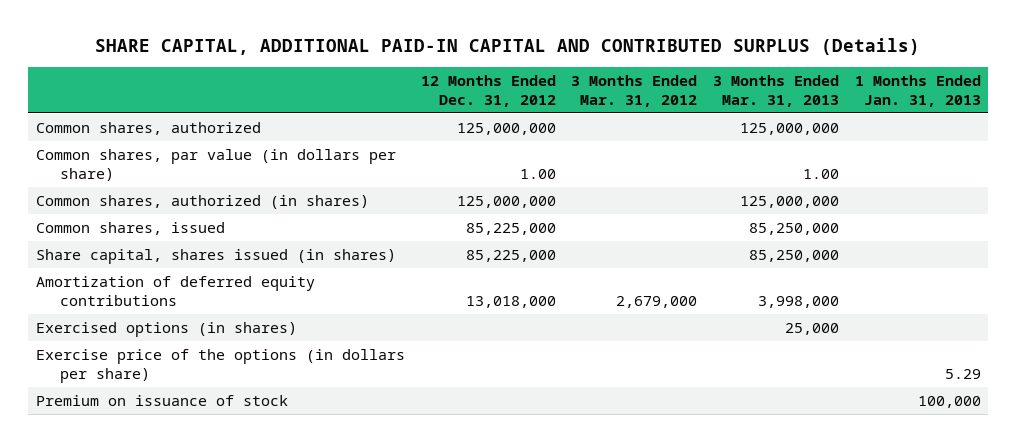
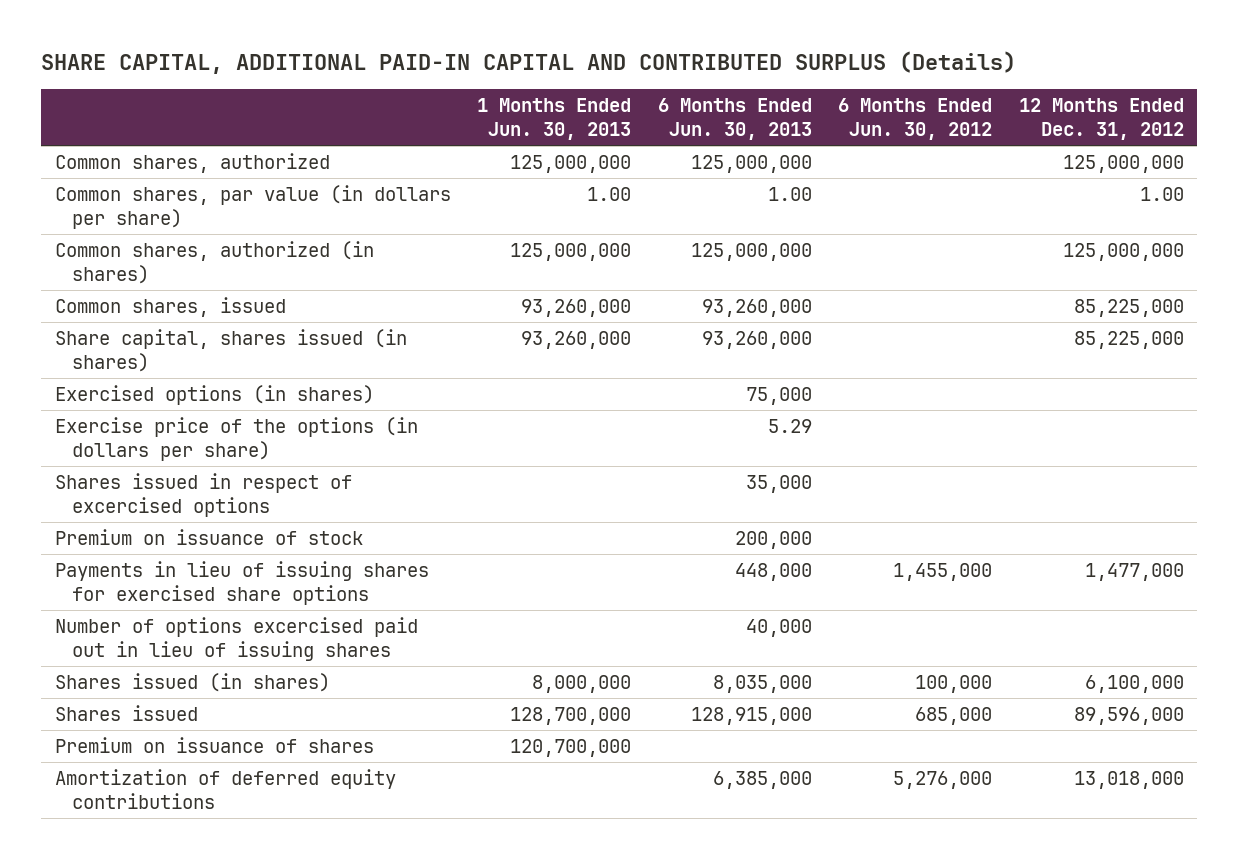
[571,75,698,107] 3 Months Ended Mar. 31, 2012 -> none
[712,75,839,107] 3 Months Ended Mar. 31, 2013 -> none
[854,75,981,107] 1 Months Ended Jan. 31, 2013 -> none
none -> [477,98,632,140] 1 Months Ended Jun. 30, 2013
none -> [657,98,812,140] 6 Months Ended Jun. 30, 2013
none -> [838,98,993,140] 6 Months Ended Jun. 30, 2012
none -> [54,473,352,517] Shares issued in respect of excercised options
none -> [54,561,429,605] Payments in lieu of issuing shares for exercised share options
none -> [54,617,418,661] Number of options excercised paid out in lieu of issuing shares
none -> [54,673,330,693] Shares issued (in shares)
none -> [54,705,198,722] Shares issued
none -> [54,737,374,754] Premium on issuance of shares
[35,276,315,306] Amortization of deferred equity contributions -> [54,769,396,809] Amortization of deferred equity contributions

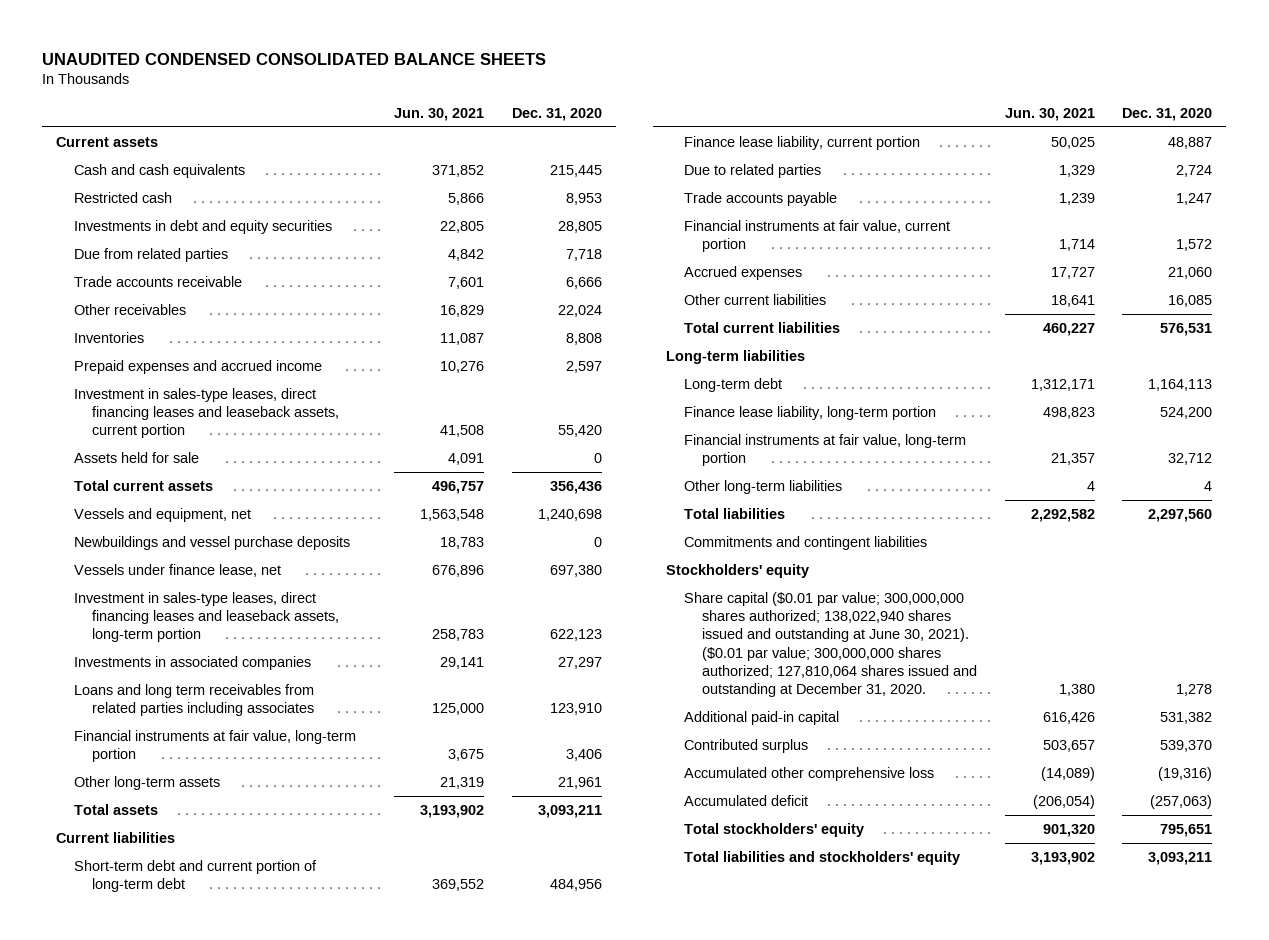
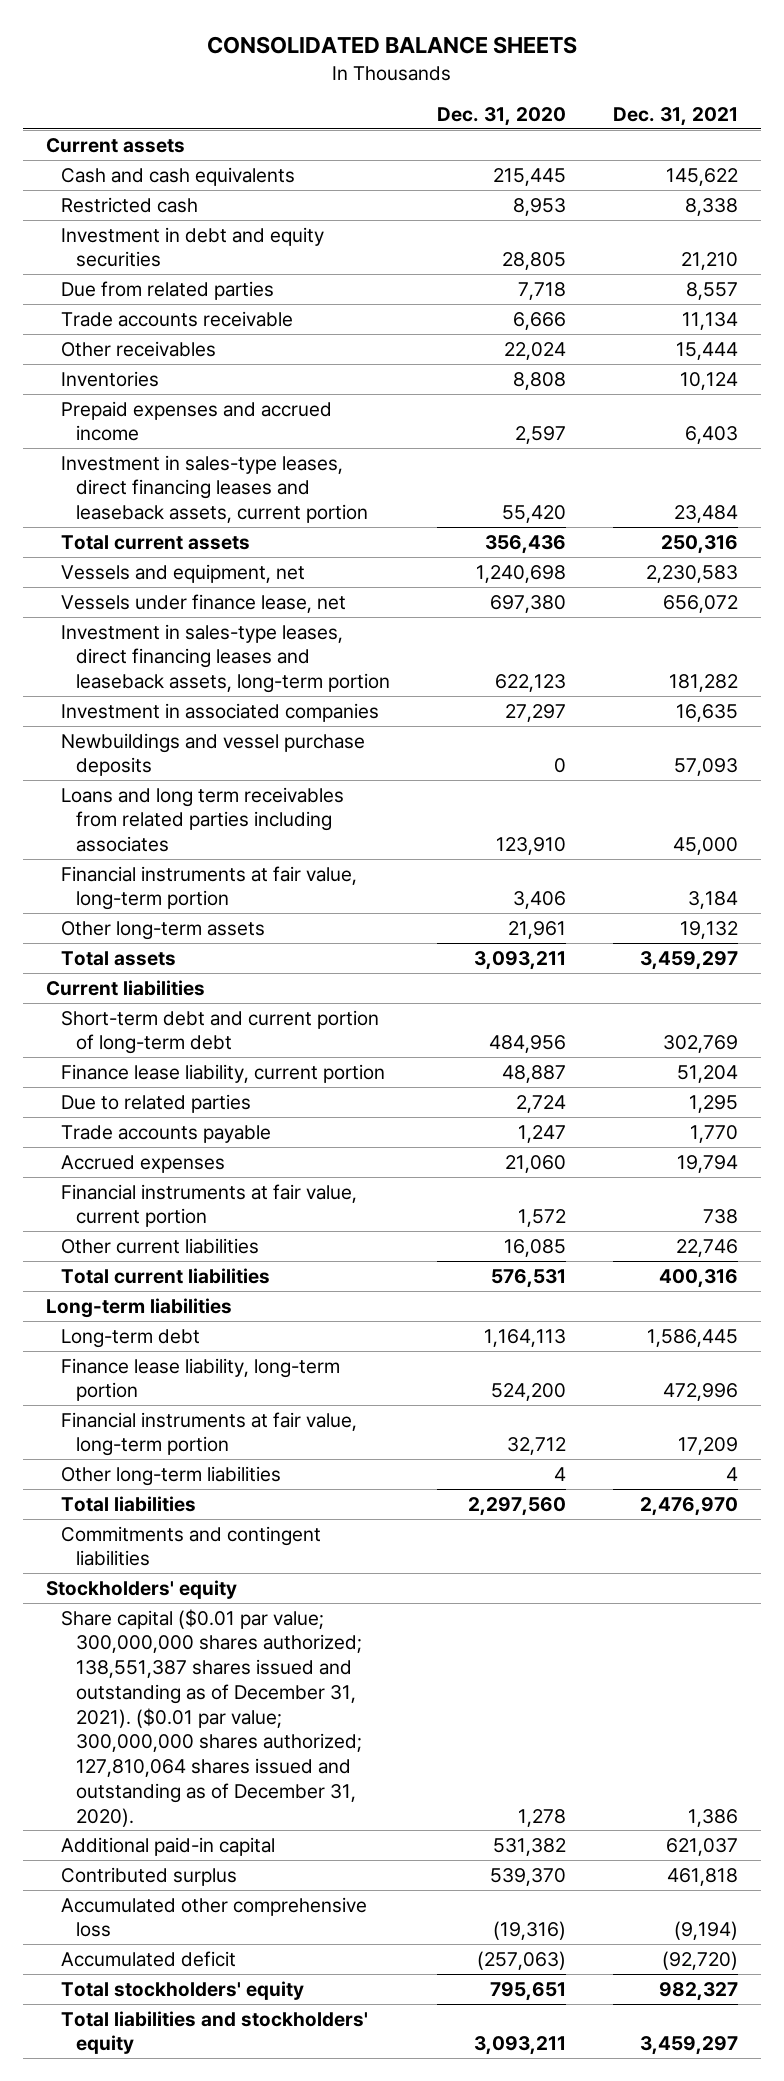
[42,52,547,65] UNAUDITED CONDENSED CONSOLIDATED BALANCE SHEETS -> [207,36,578,55] CONSOLIDATED BALANCE SHEETS
[394,107,485,121] Jun. 30, 2021 -> none
none -> [612,107,738,127] Dec. 31, 2021
[73,219,332,234] Investments in debt and equity securities -> [61,226,325,268] Investment in debt and equity securities
[73,451,199,463] Assets held for sale -> none
[73,655,311,670] Investments in associated companies -> [61,702,380,722] Investment in associated companies
[73,535,350,550] Newbuildings and vessel purchase deposits -> [61,732,366,777] Newbuildings and vessel purchase deposits
[684,219,951,253] Financial instruments at fair value, current portion -> [61,1183,358,1228] Financial instruments at fair value, current portion
[684,591,977,698] Share capital ($0.01 par value; 300,000,000 shares authorized; 138,022,940 shares issued and outstanding at June 30, 2021). ($0.01 par value; 300,000,000 shares authorized; 127,810,064 shares issued and outstanding at December 31, 2020. -> [61,1608,363,1827] Share capital ($0.01 par value; 300,000,000 shares authorized; 138,551,387 shares issued and outstanding as of December 31, 2021). ($0.01 par value; 300,000,000 shares authorized; 127,810,064 shares issued and outstanding as of December 31, 2020).

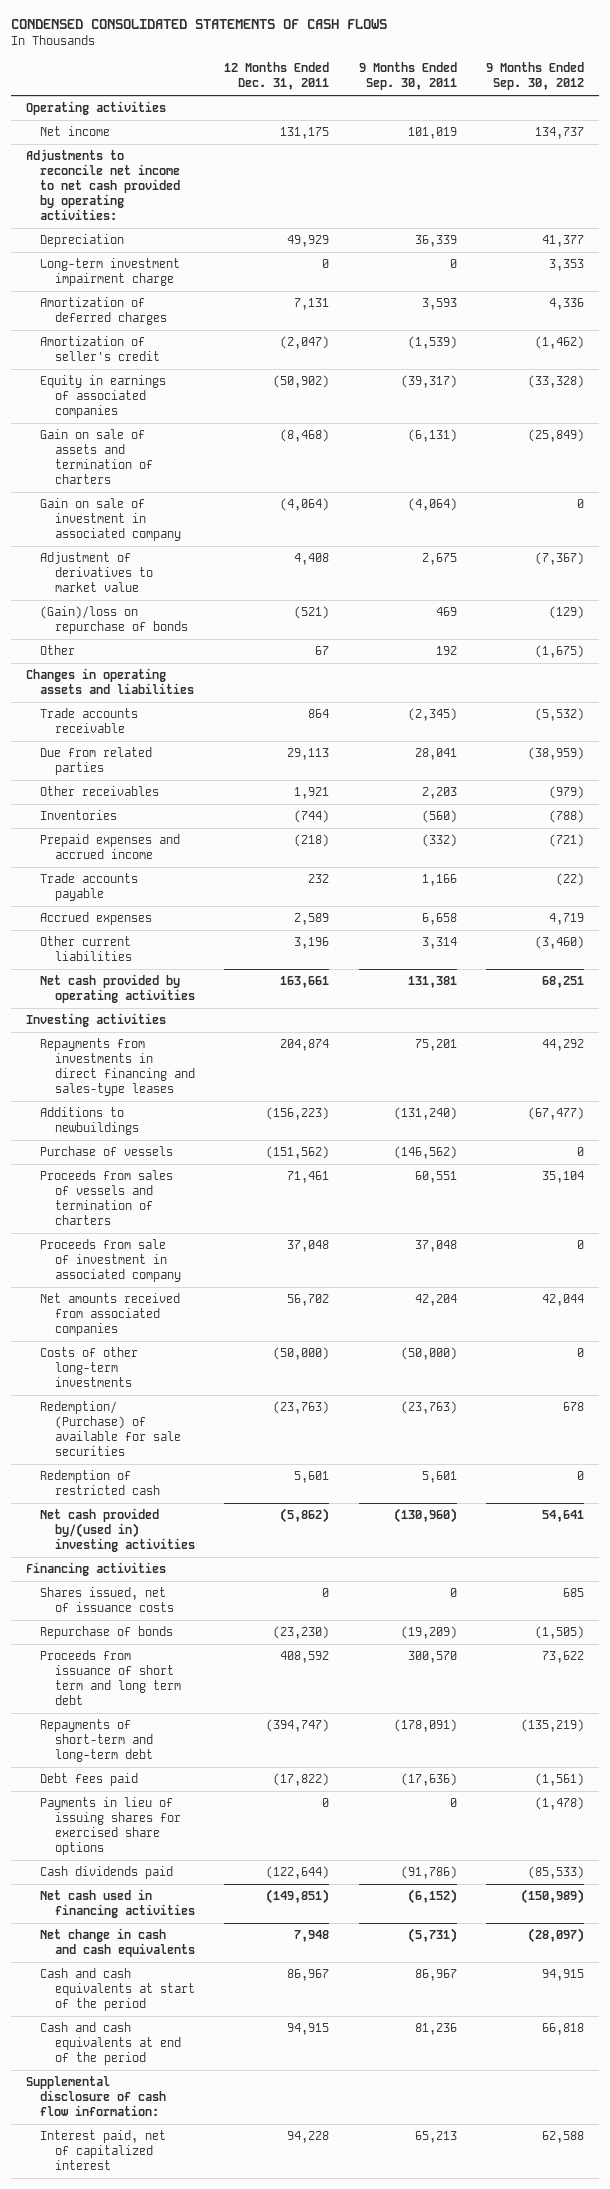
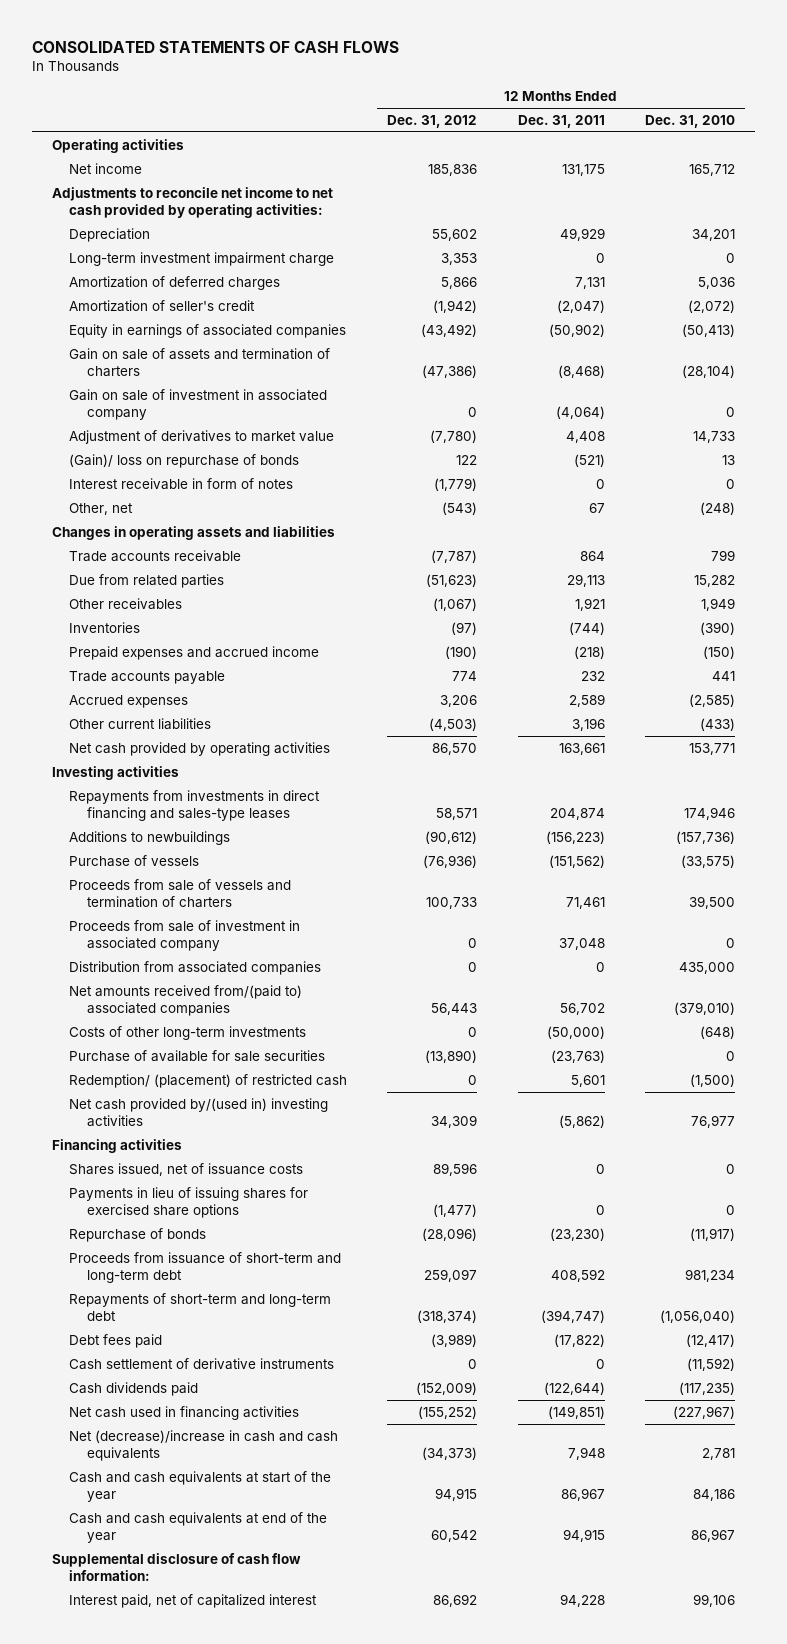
[10,19,387,30] CONDENSED CONSOLIDATED STATEMENTS OF CASH FLOWS -> [31,40,399,53] CONSOLIDATED STATEMENTS OF CASH FLOWS
[358,62,457,91] 9 Months Ended Sep. 30, 2011 -> none
[485,62,584,91] 9 Months Ended Sep. 30, 2012 -> none
none -> [387,114,478,128] Dec. 31, 2012
none -> [644,114,735,128] Dec. 31, 2010
[40,606,188,635] (Gain)/loss on repurchase of bonds -> [69,453,300,468] (Gain)/ loss on repurchase of bonds
none -> [69,477,294,490] Interest receivable in form of notes
[40,645,76,656] Other -> [69,502,134,515] Other, net
[40,1170,174,1226] Proceeds from sales of vessels and termination of charters -> [69,878,292,908] Proceeds from sale of vessels and termination of charters
none -> [69,960,322,975] Distribution from associated companies
[40,1293,181,1337] Net amounts received from associated companies -> [69,984,303,1016] Net amounts received from/(paid to) associated companies
[40,1401,181,1457] Redemption/ (Purchase) of available for sale securities -> [69,1049,326,1062] Purchase of available for sale securities
[40,1470,160,1496] Redemption of restricted cash -> [69,1073,348,1088] Redemption/ (placement) of restricted cash
[40,1797,181,1856] Payments in lieu of issuing shares for exercised share options -> [69,1186,309,1218] Payments in lieu of issuing shares for exercised share options
[40,1650,181,1706] Proceeds from issuance of short term and long term debt -> [69,1251,342,1283] Proceeds from issuance of short-term and long-term debt
none -> [69,1357,335,1370] Cash settlement of derivative instruments
[40,1928,195,1958] Net change in cash and cash equivalents -> [69,1429,339,1461] Net (decrease)/increase in cash and cash equivalents
[40,1968,195,2012] Cash and cash equivalents at start of the period -> [69,1470,332,1502] Cash and cash equivalents at start of the year
[40,2022,181,2066] Cash and cash equivalents at end of the period -> [69,1511,328,1543] Cash and cash equivalents at end of the year

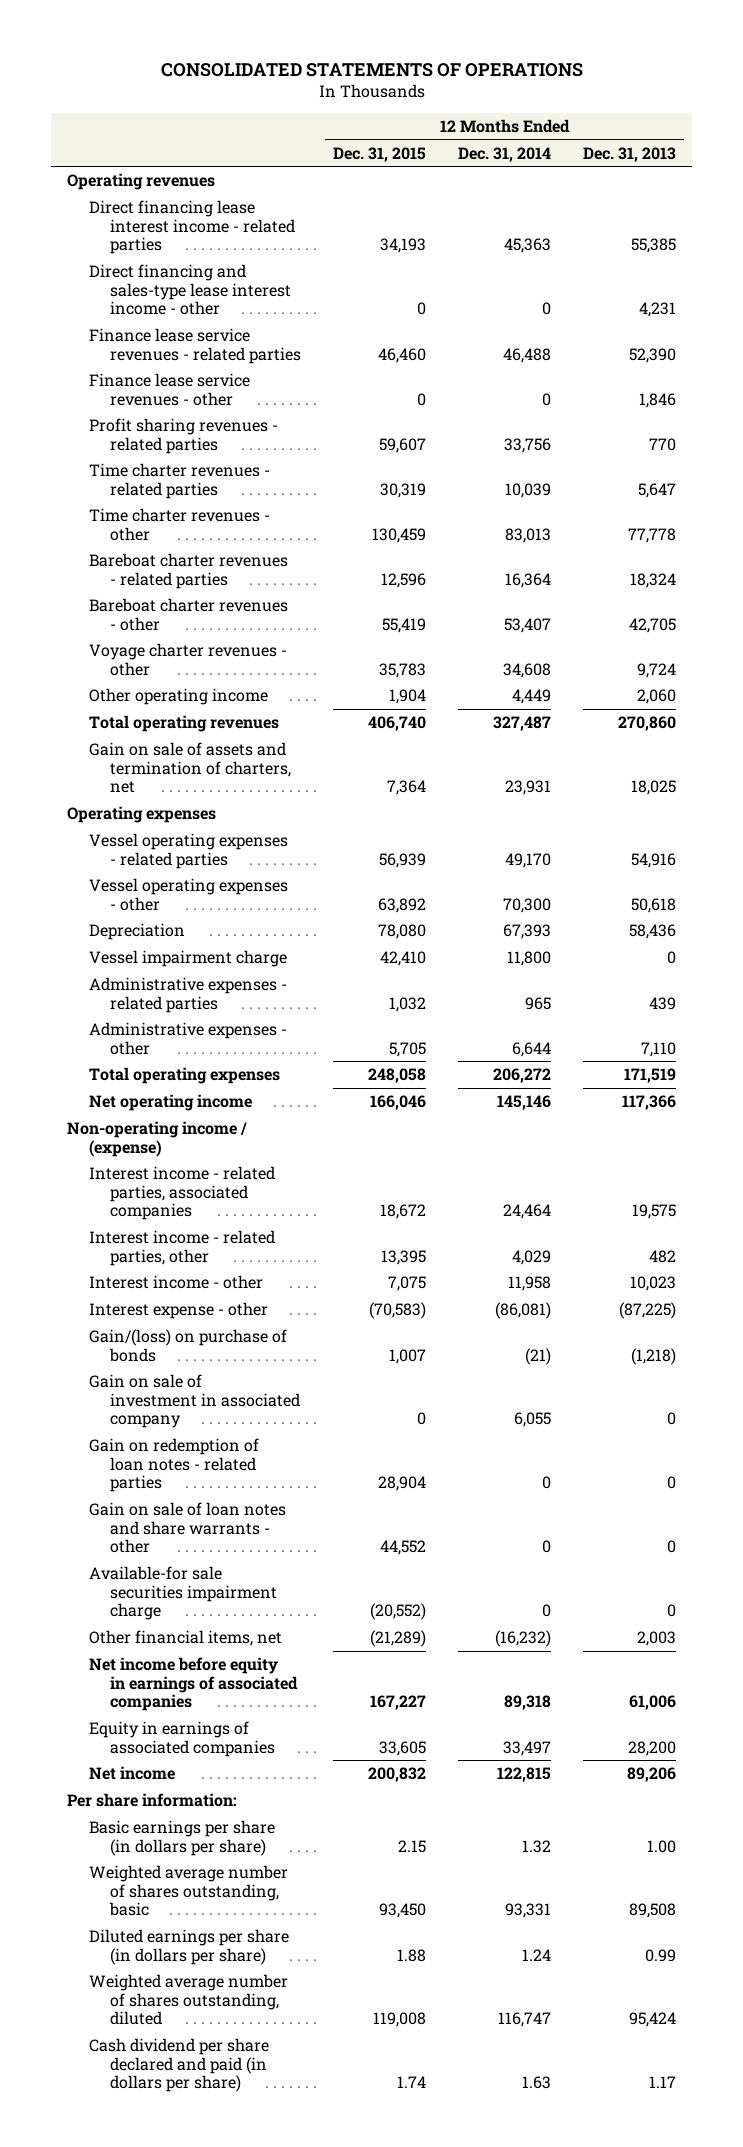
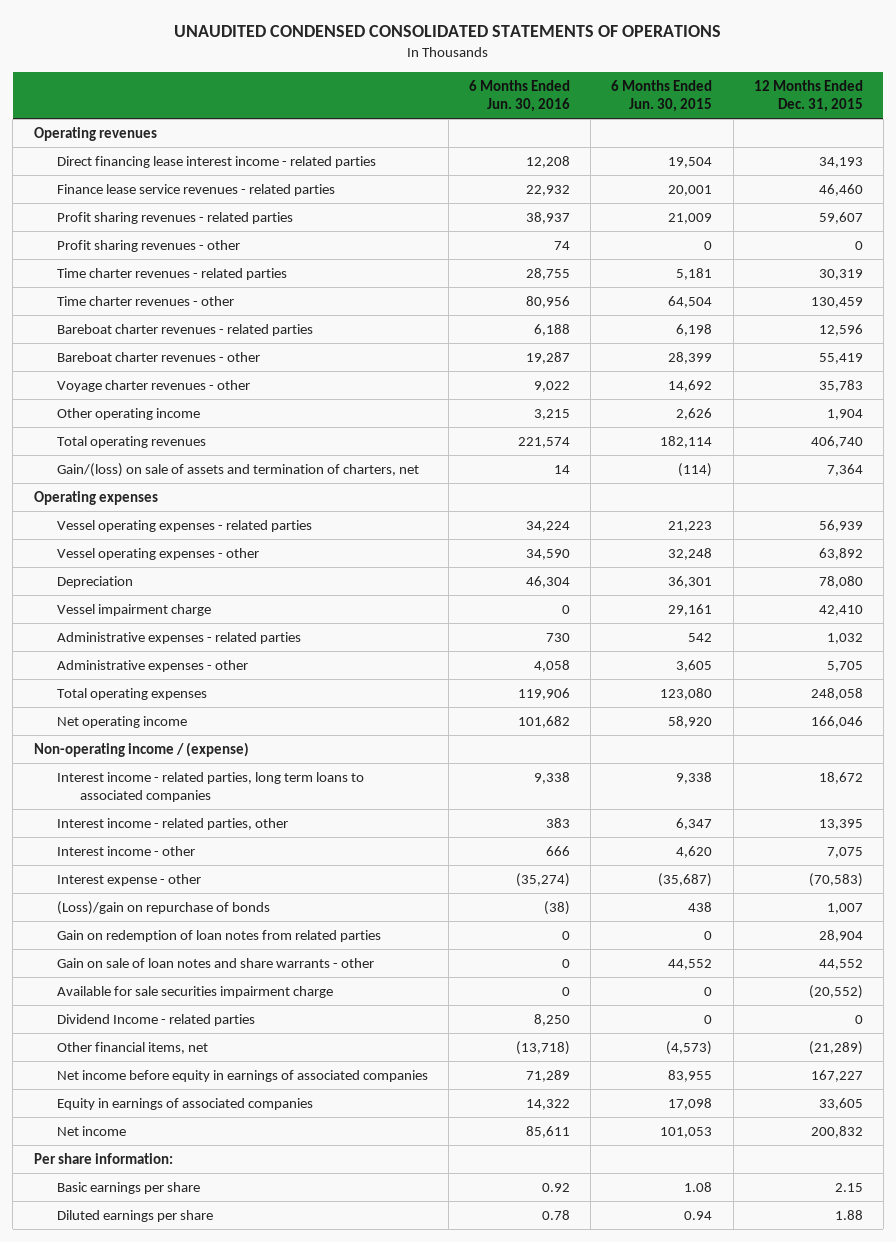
[160,62,583,77] CONSOLIDATED STATEMENTS OF OPERATIONS -> [174,24,722,37] UNAUDITED CONDENSED CONSOLIDATED STATEMENTS OF OPERATIONS
[458,146,552,162] Dec. 31, 2014 -> none
[583,146,677,162] Dec. 31, 2013 -> none
none -> [469,80,571,113] 6 Months Ended Jun. 30, 2016
none -> [611,80,713,113] 6 Months Ended Jun. 30, 2015
[88,264,292,316] Direct financing and sales-type lease interest income - other -> none
[88,373,250,406] Finance lease service revenues - other -> none
none -> [56,239,240,252] Profit sharing revenues - other
[88,742,292,794] Gain on sale of assets and termination of charters, net -> [56,462,419,477] Gain/(loss) on sale of assets and termination of charters, net
[88,1166,275,1221] Interest income - related parties, associated companies -> [56,771,364,803] Interest income - related parties, long term loans to associated companies
[88,1374,301,1429] Gain on sale of investment in associated company -> none
[88,1329,287,1362] Gain/(loss) on purchase of bonds -> [56,900,270,915] (Loss)/gain on repurchase of bonds
[88,1438,259,1493] Gain on redemption of loan notes - related parties -> [56,929,381,942] Gain on redemption of loan notes from related parties
[88,1566,278,1621] Available-for sale securities impairment charge -> [56,985,333,998] Available for sale securities impairment charge
none -> [56,1013,255,1026] Dividend Income - related parties
[88,1865,288,1917] Weighted average number of shares outstanding, basic -> none
[88,1974,288,2026] Weighted average number of shares outstanding, diluted -> none
[88,2038,269,2093] Cash dividend per share declared and paid (in dollars per share) -> none
[88,1820,275,1856] Basic earnings per share (in dollars per share) -> [56,1181,200,1194] Basic earnings per share
[88,1929,289,1965] Diluted earnings per share (in dollars per share) -> [56,1209,213,1222] Diluted earnings per share

